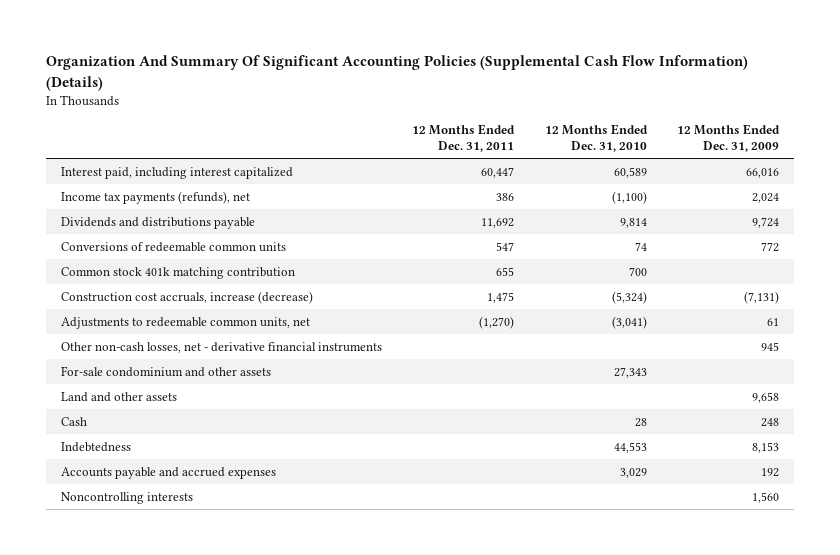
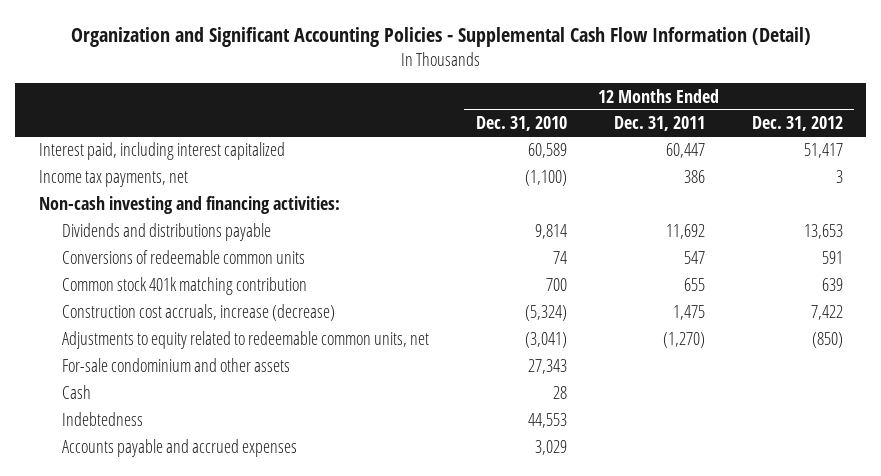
[45,55,748,91] Organization And Summary Of Significant Accounting Policies (Supplemental Cash Flow Information) (Details) -> [70,27,811,48] Organization and Significant Accounting Policies - Supplemental Cash Flow Information (Detail)
[677,124,781,153] 12 Months Ended Dec. 31, 2009 -> none
none -> [751,116,843,132] Dec. 31, 2012
[60,190,250,204] Income tax payments (refunds), net -> [38,170,188,188] Income tax payments, net
none -> [38,196,340,215] Non-cash investing and financing activities:
[60,341,382,353] Other non-cash losses, net - derivative financial instruments -> none
[60,316,310,329] Adjustments to redeemable common units, net -> [61,331,429,350] Adjustments to equity related to redeemable common units, net
[60,391,177,402] Land and other assets -> none
[60,491,193,504] Noncontrolling interests -> none

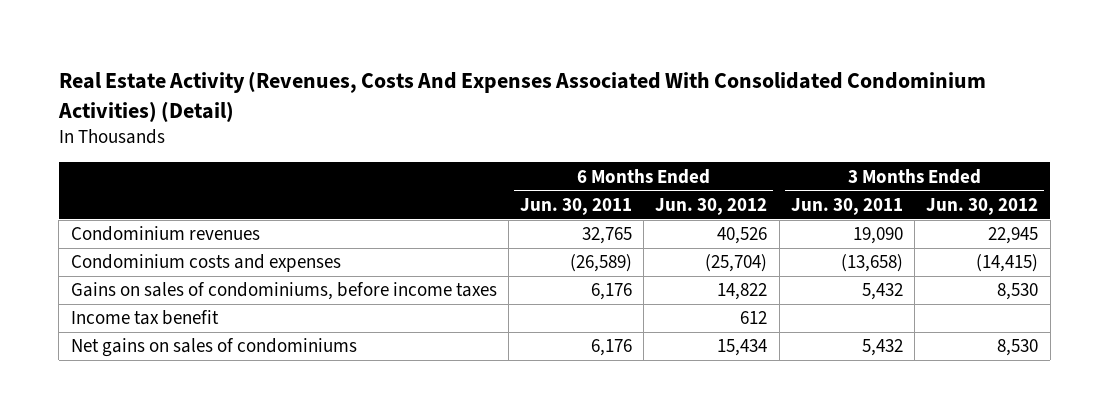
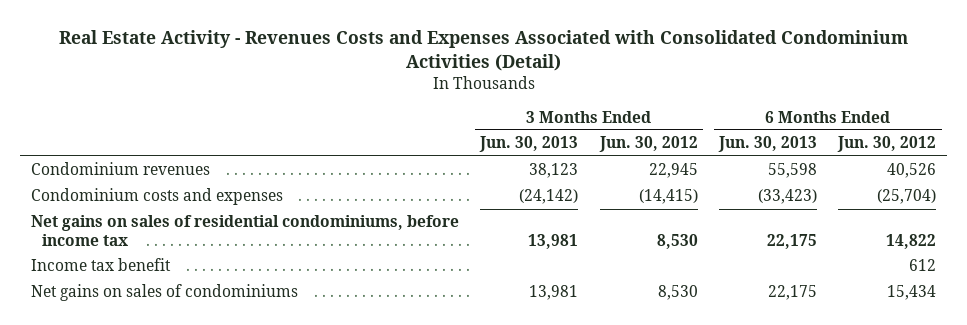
[57,71,986,122] Real Estate Activity (Revenues, Costs And Expenses Associated With Consolidated Condominium Activities) (Detail) -> [58,30,908,72] Real Estate Activity - Revenues Costs and Expenses Associated with Consolidated Condominium Activities (Detail)
[519,197,632,215] Jun. 30, 2011 -> none
[790,197,903,215] Jun. 30, 2011 -> none
none -> [479,136,579,153] Jun. 30, 2013
none -> [718,136,818,153] Jun. 30, 2013
[70,282,497,301] Gains on sales of condominiums, before income taxes -> [31,215,460,247] Net gains on sales of residential condominiums, before income tax

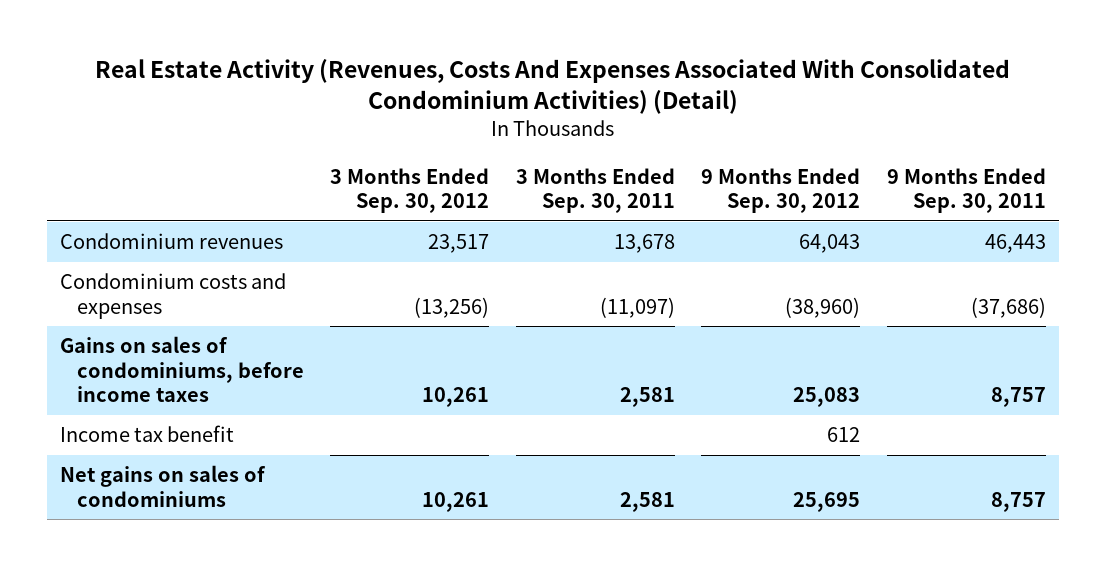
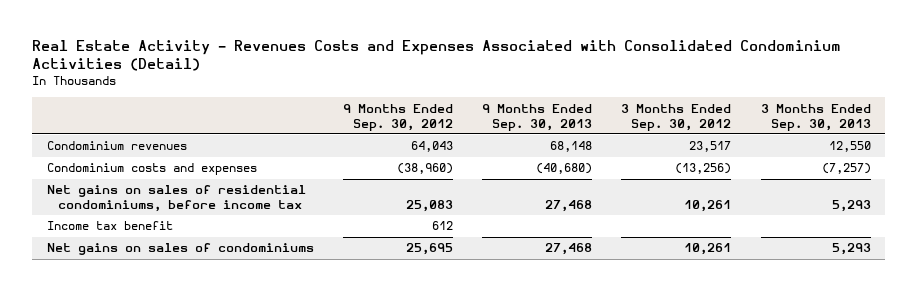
[95,59,1011,115] Real Estate Activity (Revenues, Costs And Expenses Associated With Consolidated Condominium Activities) (Detail) -> [32,39,842,72] Real Estate Activity - Revenues Costs and Expenses Associated with Consolidated Condominium Activities (Detail)
[515,167,675,214] 3 Months Ended Sep. 30, 2011 -> none
[886,167,1046,214] 9 Months Ended Sep. 30, 2011 -> none
none -> [482,103,593,131] 9 Months Ended Sep. 30, 2013
none -> [760,103,871,131] 3 Months Ended Sep. 30, 2013
[60,336,304,403] Gains on sales of condominiums, before income taxes -> [46,185,306,213] Net gains on sales of residential condominiums, before income tax

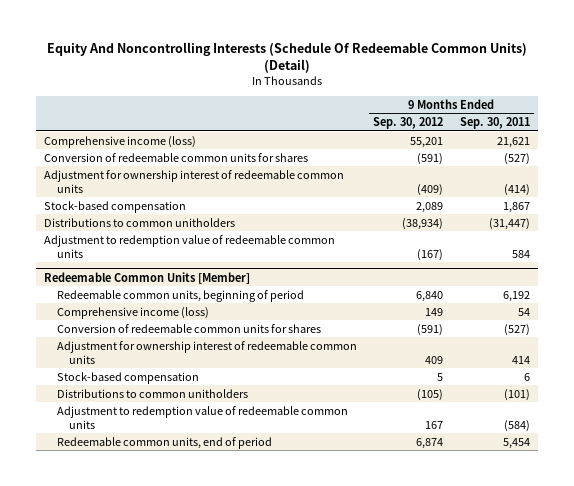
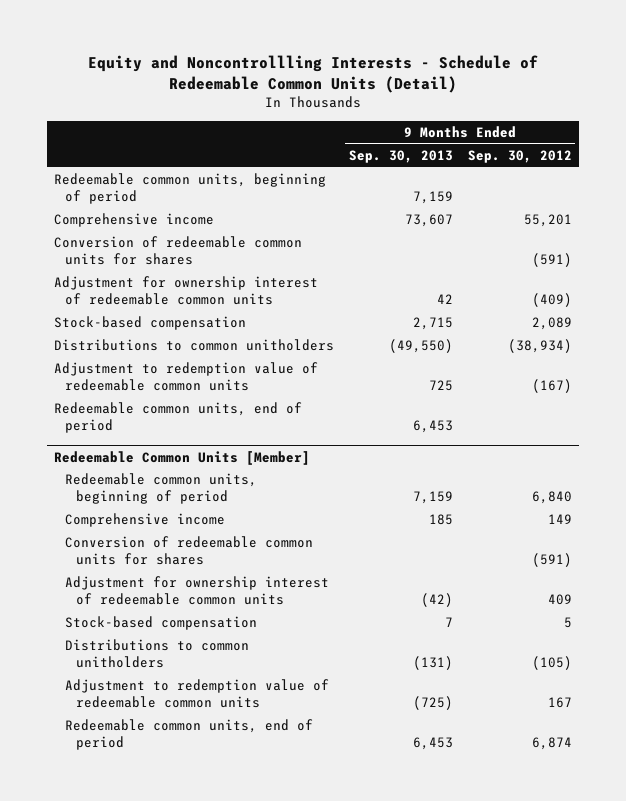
[46,42,527,74] Equity And Noncontrolling Interests (Schedule Of Redeemable Common Units) (Detail) -> [87,54,538,93] Equity and Noncontrollling Interests - Schedule of Redeemable Common Units (Detail)
[459,117,530,130] Sep. 30, 2011 -> none
none -> [348,150,453,164] Sep. 30, 2013
none -> [54,173,327,205] Redeemable common units, beginning of period
[44,135,197,148] Comprehensive income (loss) -> [54,213,215,228] Comprehensive income
none -> [54,402,303,434] Redeemable common units, end of period
[56,306,209,319] Comprehensive income (loss) -> [65,513,226,528] Comprehensive income

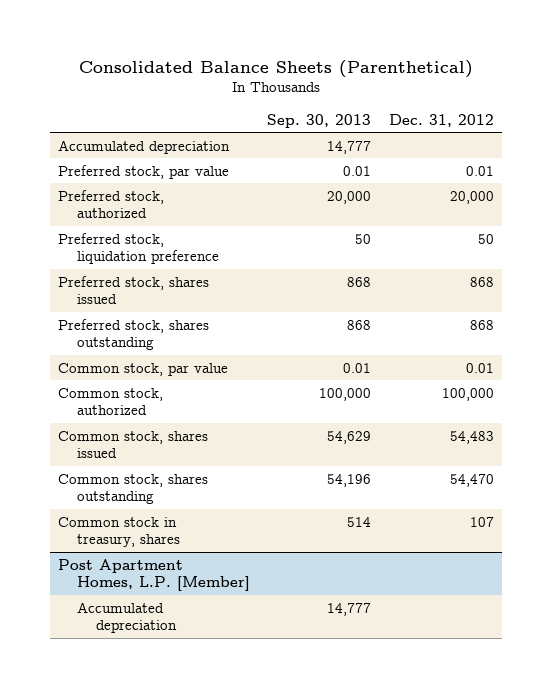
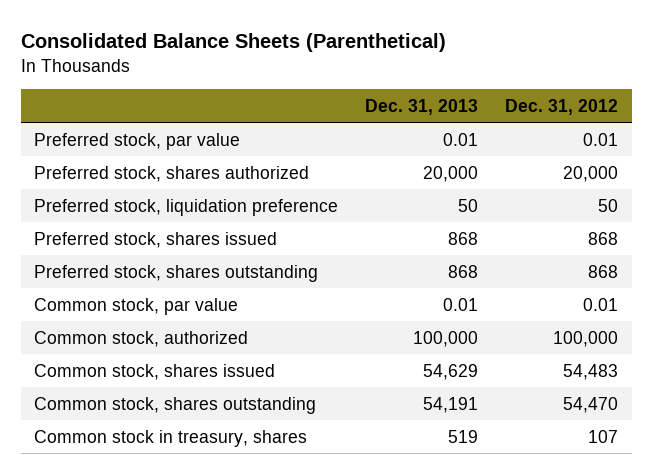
[267,113,372,128] Sep. 30, 2013 -> none
none -> [365,98,479,115] Dec. 31, 2013
[58,139,231,154] Accumulated depreciation -> none
[58,189,165,219] Preferred stock, authorized -> [34,165,310,182] Preferred stock, shares authorized
[58,558,251,592] Post Apartment Homes, L.P. [Member] -> none
[77,601,178,634] Accumulated depreciation -> none

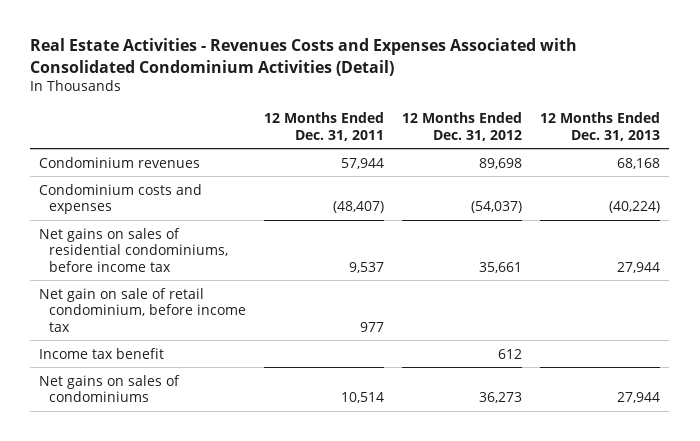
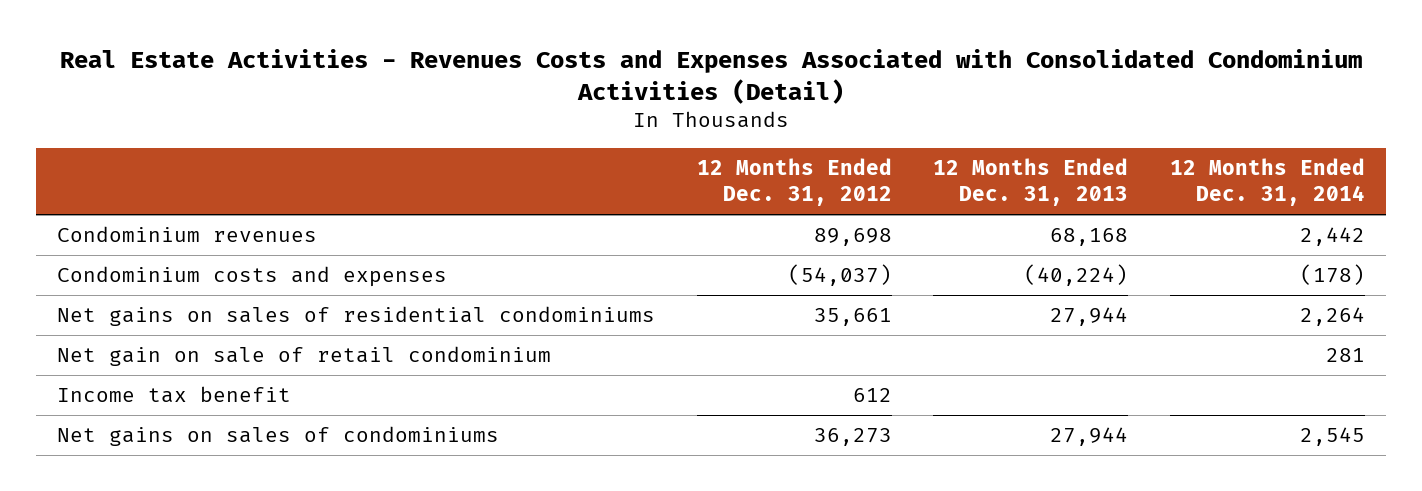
[264,112,385,141] 12 Months Ended Dec. 31, 2011 -> none
none -> [1169,158,1365,207] 12 Months Ended Dec. 31, 2014
[39,227,229,272] Net gains on sales of residential condominiums, before income tax -> [56,306,655,327] Net gains on sales of residential condominiums
[39,287,247,332] Net gain on sale of retail condominium, before income tax -> [56,346,551,367] Net gain on sale of retail condominium

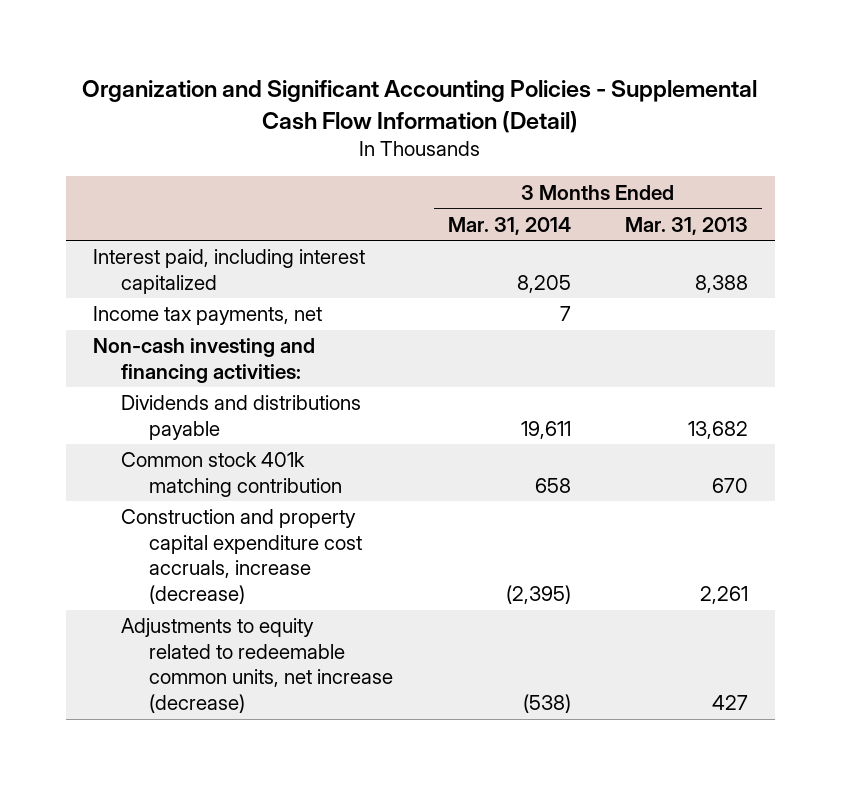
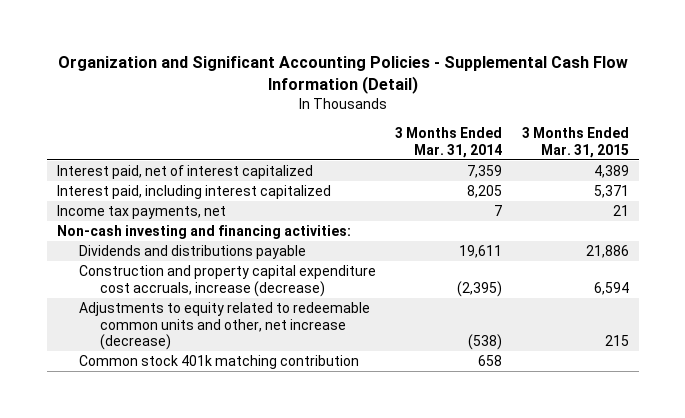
[625,216,749,235] Mar. 31, 2013 -> none
none -> [521,126,629,158] 3 Months Ended Mar. 31, 2015
none -> [56,165,313,180] Interest paid, net of interest capitalized
[121,618,394,714] Adjustments to equity related to redeemable common units, net increase (decrease) -> [78,302,370,351] Adjustments to equity related to redeemable common units and other, net increase (decrease)
[121,452,343,497] Common stock 401k matching contribution -> [78,355,359,370] Common stock 401k matching contribution

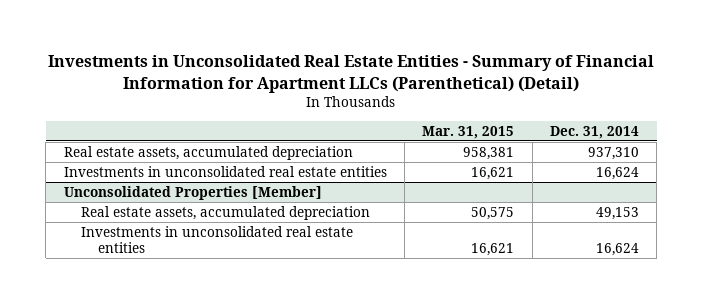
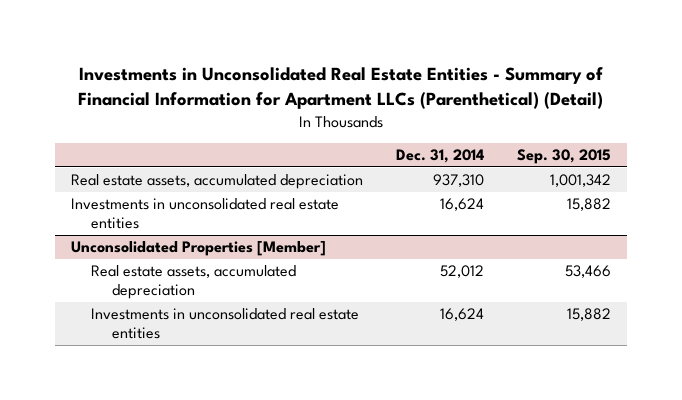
[422,125,515,139] Mar. 31, 2015 -> none
none -> [516,149,611,165] Sep. 30, 2015
[595,206,639,220] 49,153 -> [439,265,484,279] 52,012

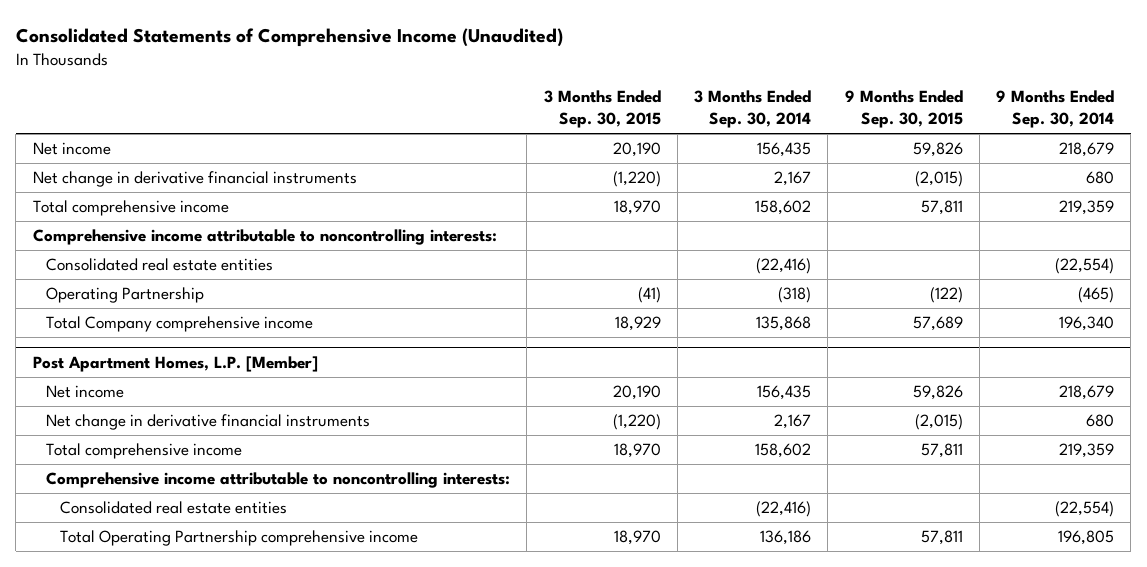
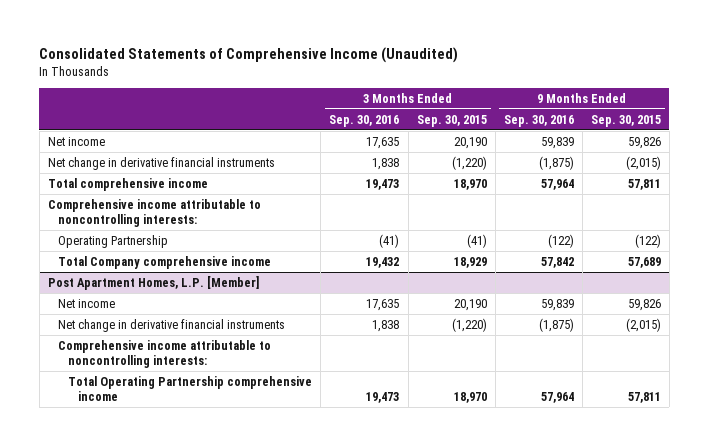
[694,90,812,129] 3 Months Ended Sep. 30, 2014 -> none
[995,90,1114,129] 9 Months Ended Sep. 30, 2014 -> none
none -> [329,114,400,127] Sep. 30, 2016
none -> [503,114,574,127] Sep. 30, 2016
[46,258,274,272] Consolidated real estate entities -> none
[46,443,243,460] Total comprehensive income -> none
[59,501,287,515] Consolidated real estate entities -> none

